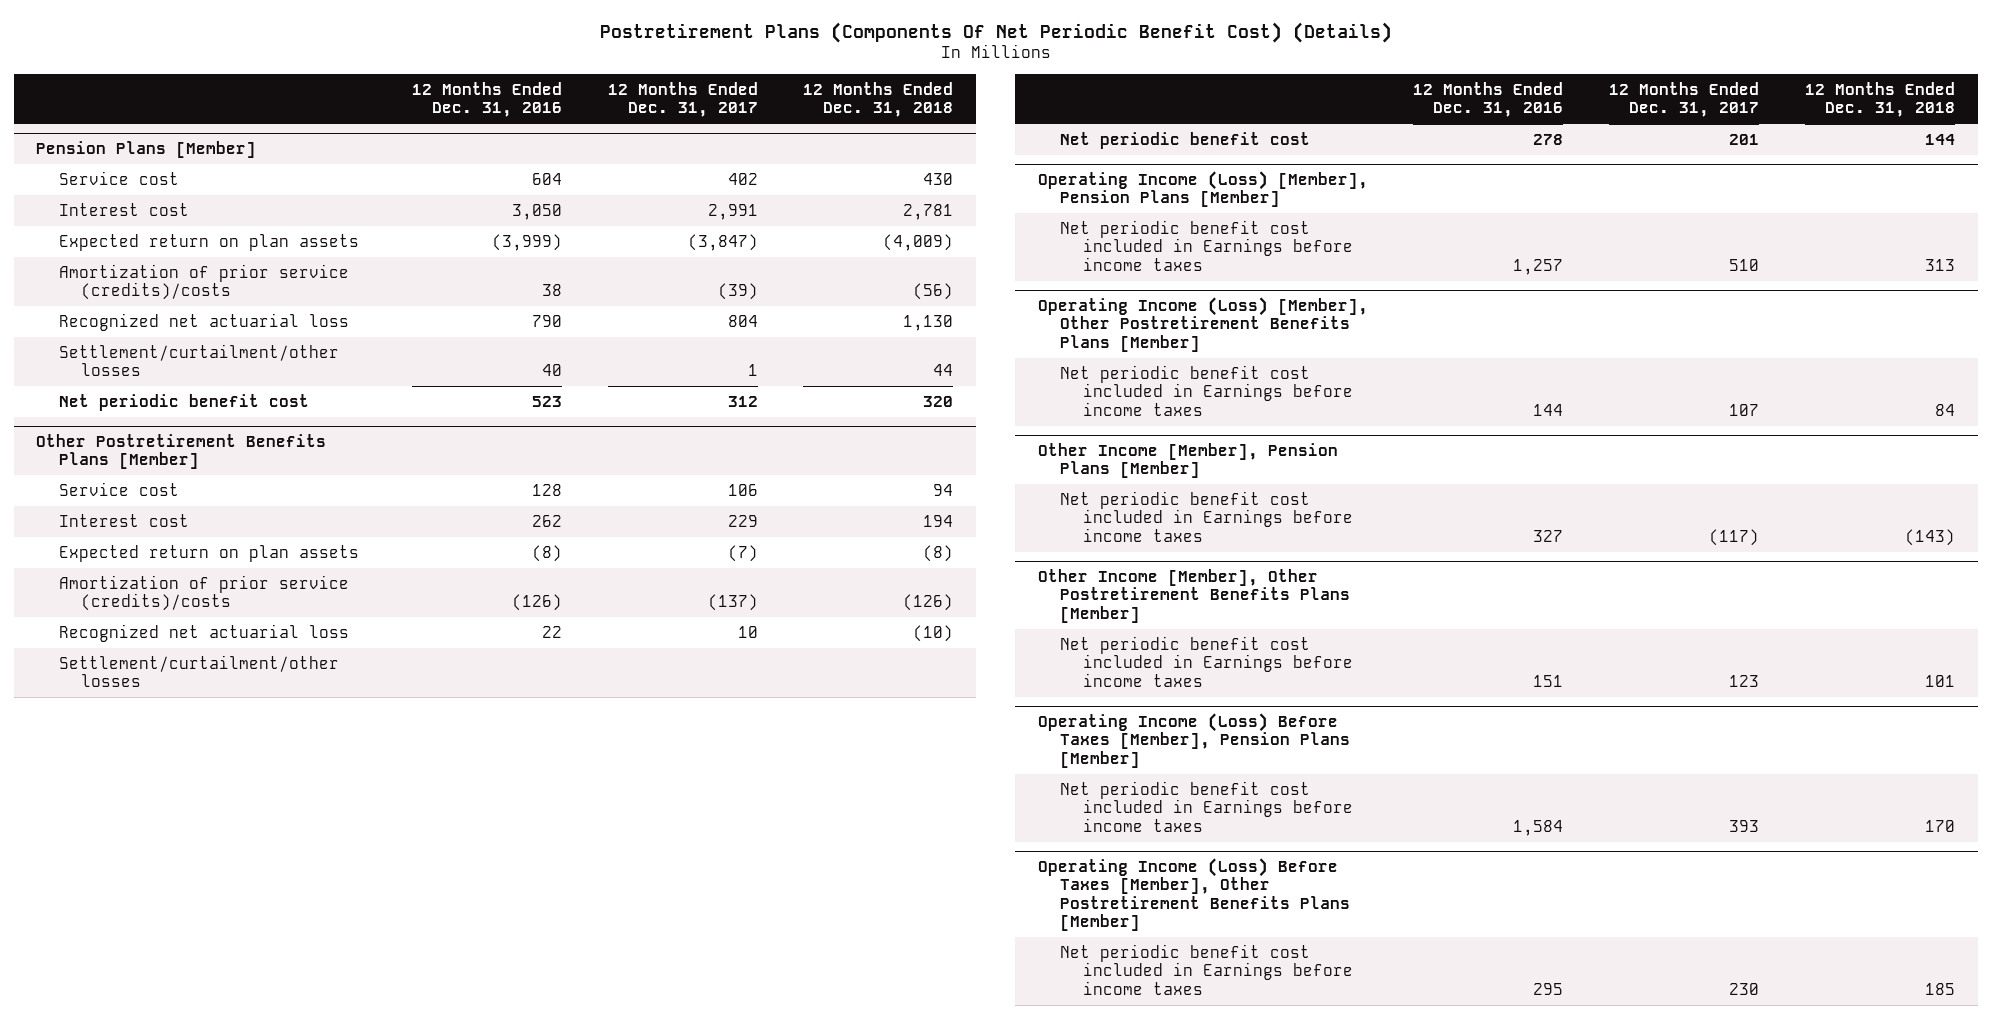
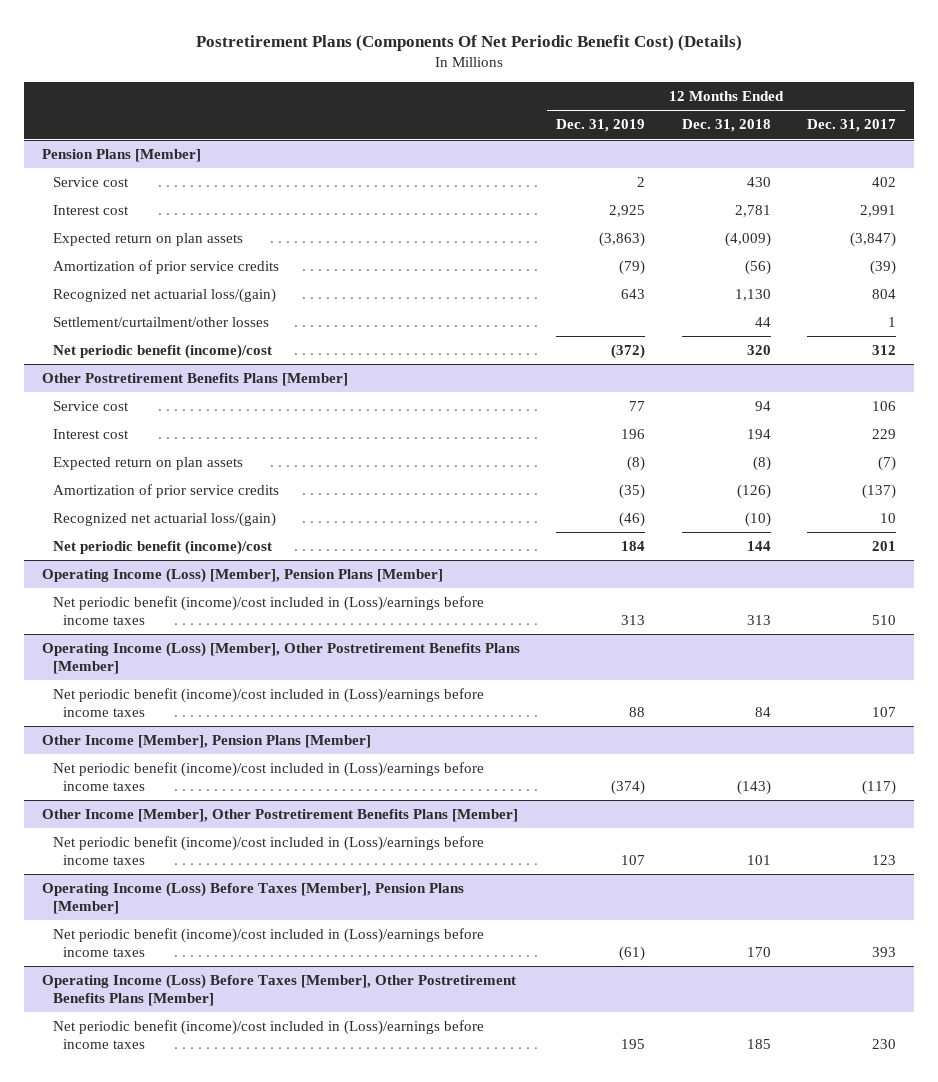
[412,81,563,118] 12 Months Ended Dec. 31, 2016 -> none
none -> [556,119,646,133] Dec. 31, 2019
[58,263,349,301] Amortization of prior service (credits)/costs -> [52,260,279,275] Amortization of prior service credits
[58,312,349,331] Recognized net actuarial loss -> [52,288,276,304] Recognized net actuarial loss/(gain)
[58,393,309,411] Net periodic benefit cost -> [52,344,272,360] Net periodic benefit (income)/cost
[58,654,339,688] Settlement/curtailment/other losses -> none
[58,574,349,612] Amortization of prior service (credits)/costs -> [52,484,279,499] Amortization of prior service credits
[58,623,349,642] Recognized net actuarial loss -> [52,512,276,528] Recognized net actuarial loss/(gain)
[1060,131,1311,149] Net periodic benefit cost -> [52,540,272,556] Net periodic benefit (income)/cost
[1060,219,1353,271] Net periodic benefit cost included in Earnings before income taxes -> [52,596,484,625] Net periodic benefit (income)/cost included in (Loss)/earnings before income taxes
[1060,364,1353,416] Net periodic benefit cost included in Earnings before income taxes -> [52,688,484,717] Net periodic benefit (income)/cost included in (Loss)/earnings before income taxes
[1060,490,1353,542] Net periodic benefit cost included in Earnings before income taxes -> [52,762,484,791] Net periodic benefit (income)/cost included in (Loss)/earnings before income taxes
[1060,635,1353,687] Net periodic benefit cost included in Earnings before income taxes -> [52,836,484,865] Net periodic benefit (income)/cost included in (Loss)/earnings before income taxes
[1060,780,1353,832] Net periodic benefit cost included in Earnings before income taxes -> [52,928,484,957] Net periodic benefit (income)/cost included in (Loss)/earnings before income taxes
[1060,943,1353,995] Net periodic benefit cost included in Earnings before income taxes -> [52,1020,484,1049] Net periodic benefit (income)/cost included in (Loss)/earnings before income taxes

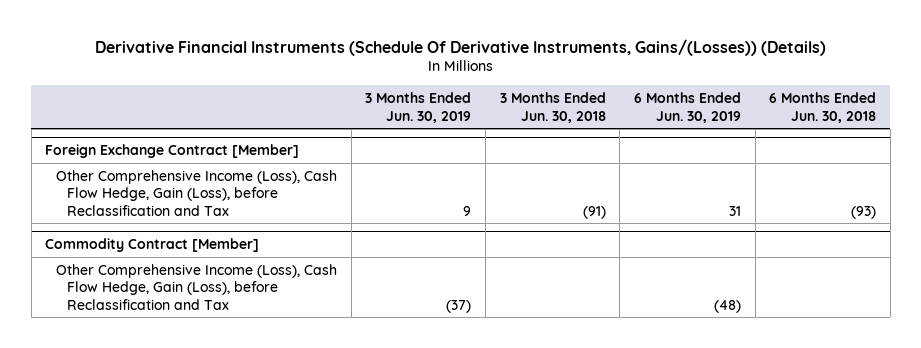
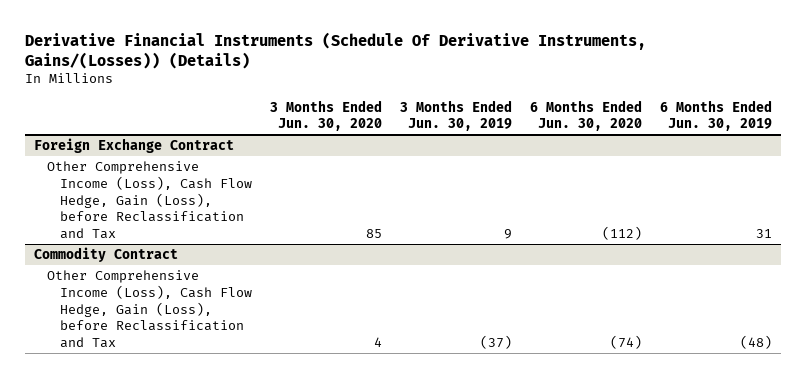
[499,92,606,123] 3 Months Ended Jun. 30, 2018 -> none
[769,92,877,123] 6 Months Ended Jun. 30, 2018 -> none
none -> [270,99,383,132] 3 Months Ended Jun. 30, 2020
none -> [529,99,642,132] 6 Months Ended Jun. 30, 2020
[45,144,300,159] Foreign Exchange Contract [Member] -> [34,138,235,154] Foreign Exchange Contract
[45,238,260,253] Commodity Contract [Member] -> [34,247,179,263] Commodity Contract

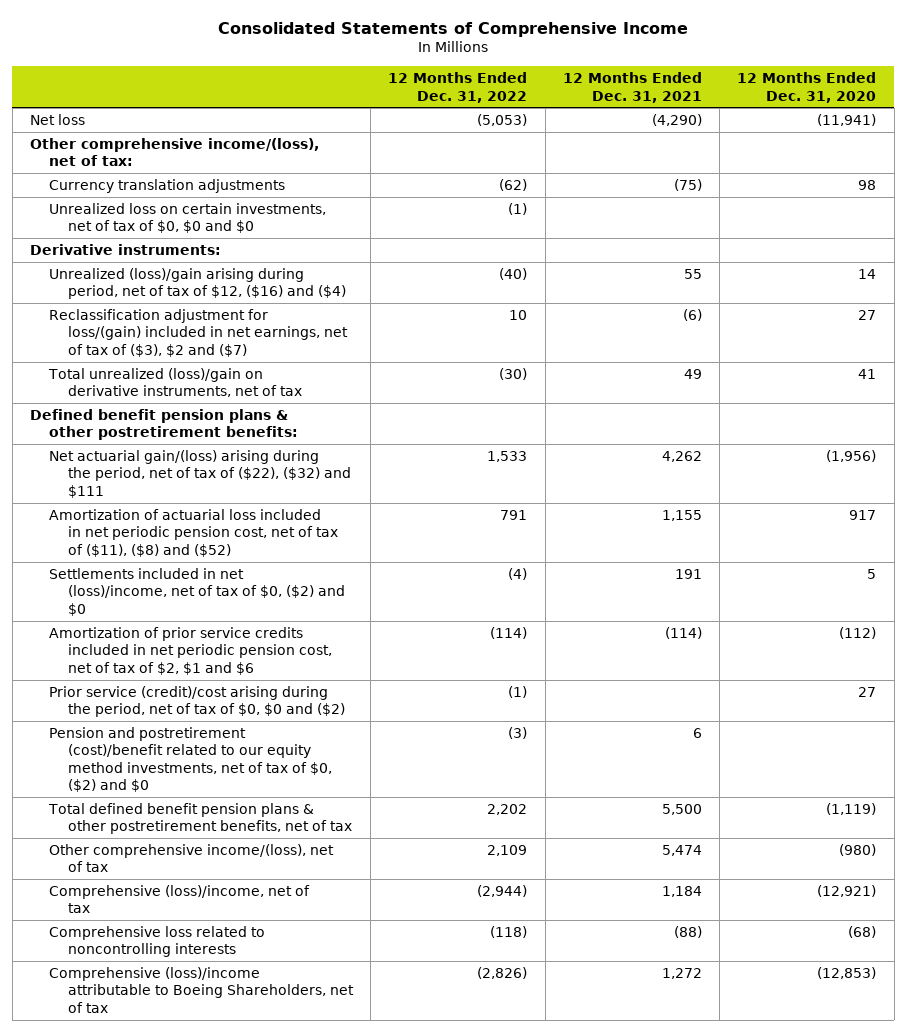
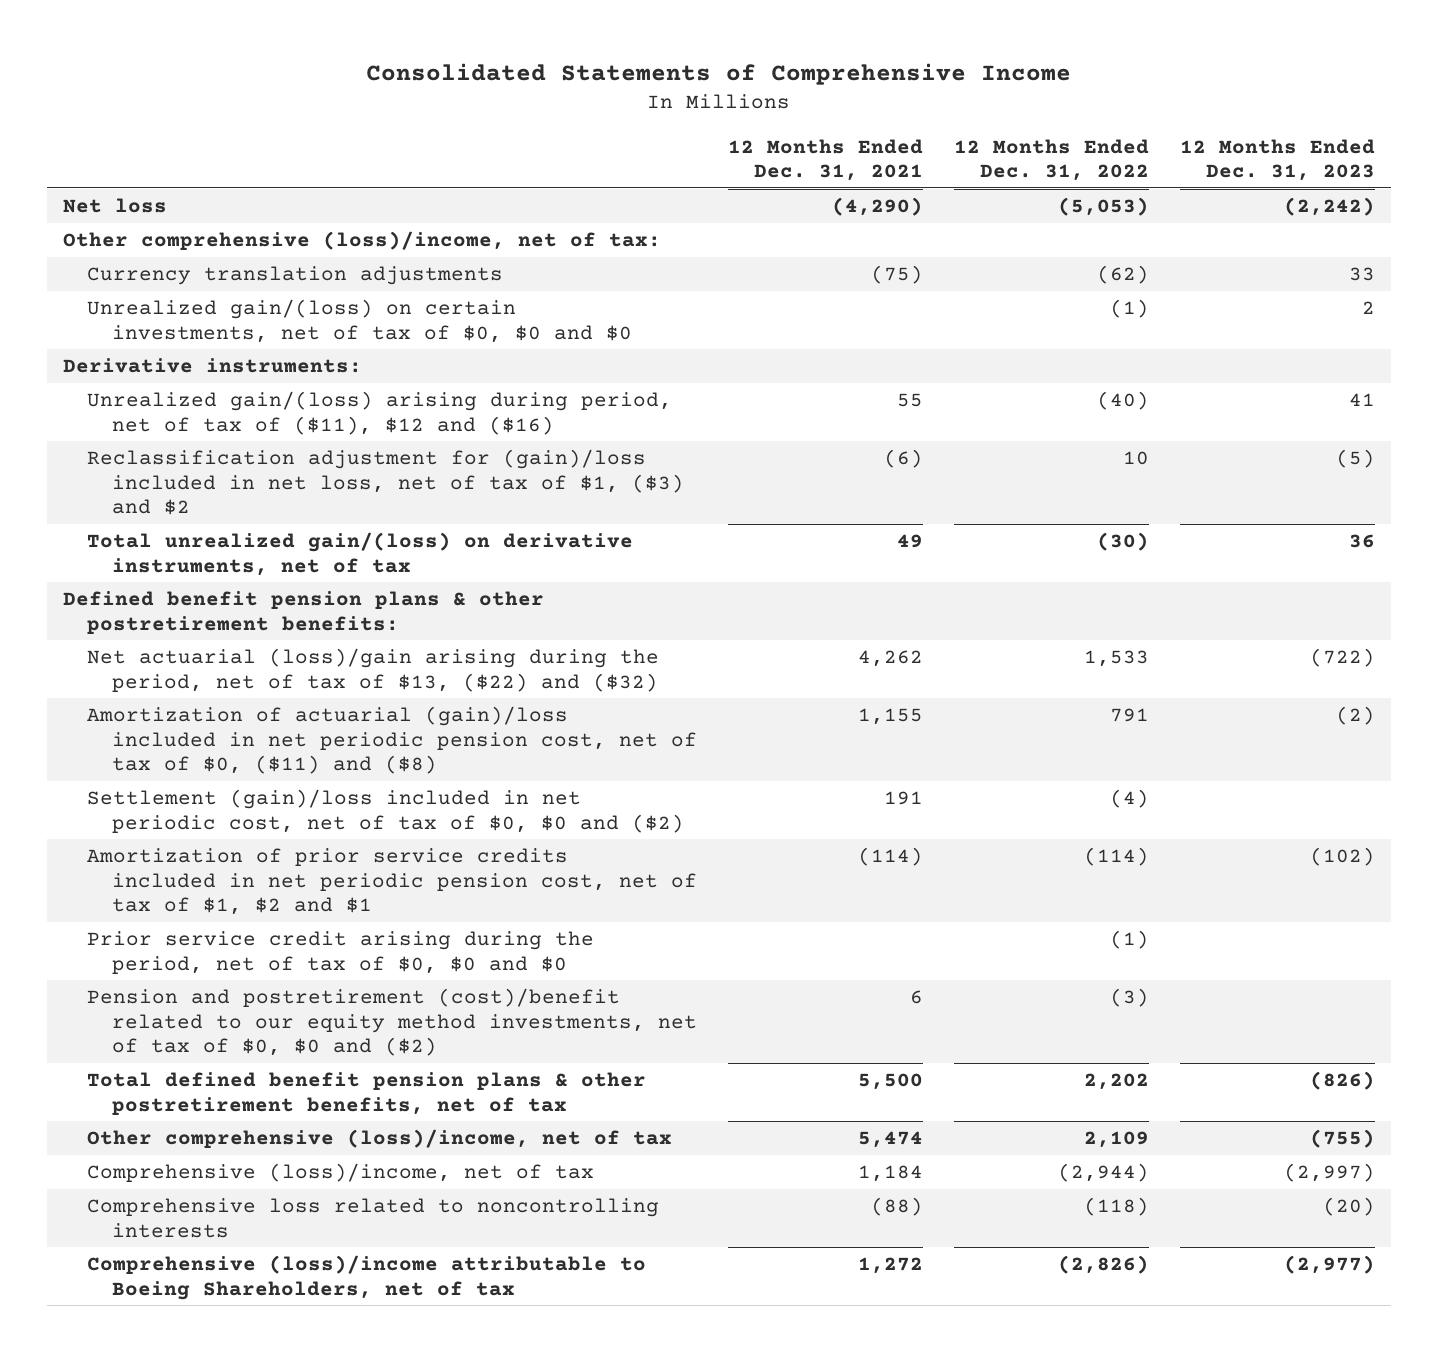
[737,72,877,103] 12 Months Ended Dec. 31, 2020 -> none
none -> [1180,138,1376,182] 12 Months Ended Dec. 31, 2023
[30,137,320,167] Other comprehensive income/(loss), net of tax: -> [62,231,661,251] Other comprehensive (loss)/income, net of tax:
[49,202,327,234] Unrealized loss on certain investments, net of tax of $0, $0 and $0 -> [87,299,632,343] Unrealized gain/(loss) on certain investments, net of tax of $0, $0 and $0
[49,267,347,300] Unrealized (loss)/gain arising during period, net of tax of $12, ($16) and ($4) -> [87,391,673,435] Unrealized gain/(loss) arising during period, net of tax of ($11), $12 and ($16)
[49,308,349,357] Reclassification adjustment for loss/(gain) included in net earnings, net of tax of ($3), $2 and ($7) -> [87,449,684,516] Reclassification adjustment for (gain)/loss included in net loss, net of tax of $1, ($3) and $2
[48,367,303,398] Total unrealized (loss)/gain on derivative instruments, net of tax -> [87,532,634,576] Total unrealized gain/(loss) on derivative instruments, net of tax
[49,449,352,498] Net actuarial gain/(loss) arising during the period, net of tax of ($22), ($32) and $111 -> [87,648,660,692] Net actuarial (loss)/gain arising during the period, net of tax of $13, ($22) and ($32)
[49,508,339,557] Amortization of actuarial loss included in net periodic pension cost, net of tax of ($11), ($8) and ($52) -> [87,706,697,775] Amortization of actuarial (gain)/loss included in net periodic pension cost, net of tax of $0, ($11) and ($8)
[49,567,346,616] Settlements included in net (loss)/income, net of tax of $0, ($2) and $0 -> [87,789,684,833] Settlement (gain)/loss included in net periodic cost, net of tax of $0, $0 and ($2)
[49,626,333,675] Amortization of prior service credits included in net periodic pension cost, net of tax of $2, $1 and $6 -> [87,848,697,916] Amortization of prior service credits included in net periodic pension cost, net of tax of $1, $2 and $1
[49,685,346,718] Prior service (credit)/cost arising during the period, net of tax of $0, $0 and ($2) -> [87,931,595,974] Prior service credit arising during the period, net of tax of $0, $0 and $0
[49,726,333,793] Pension and postretirement (cost)/benefit related to our equity method investments, net of tax of $0, ($2) and $0 -> [87,988,697,1057] Pension and postretirement (cost)/benefit related to our equity method investments, net of tax of $0, $0 and ($2)
[49,843,335,873] Other comprehensive income/(loss), net of tax -> [87,1129,673,1149] Other comprehensive (loss)/income, net of tax

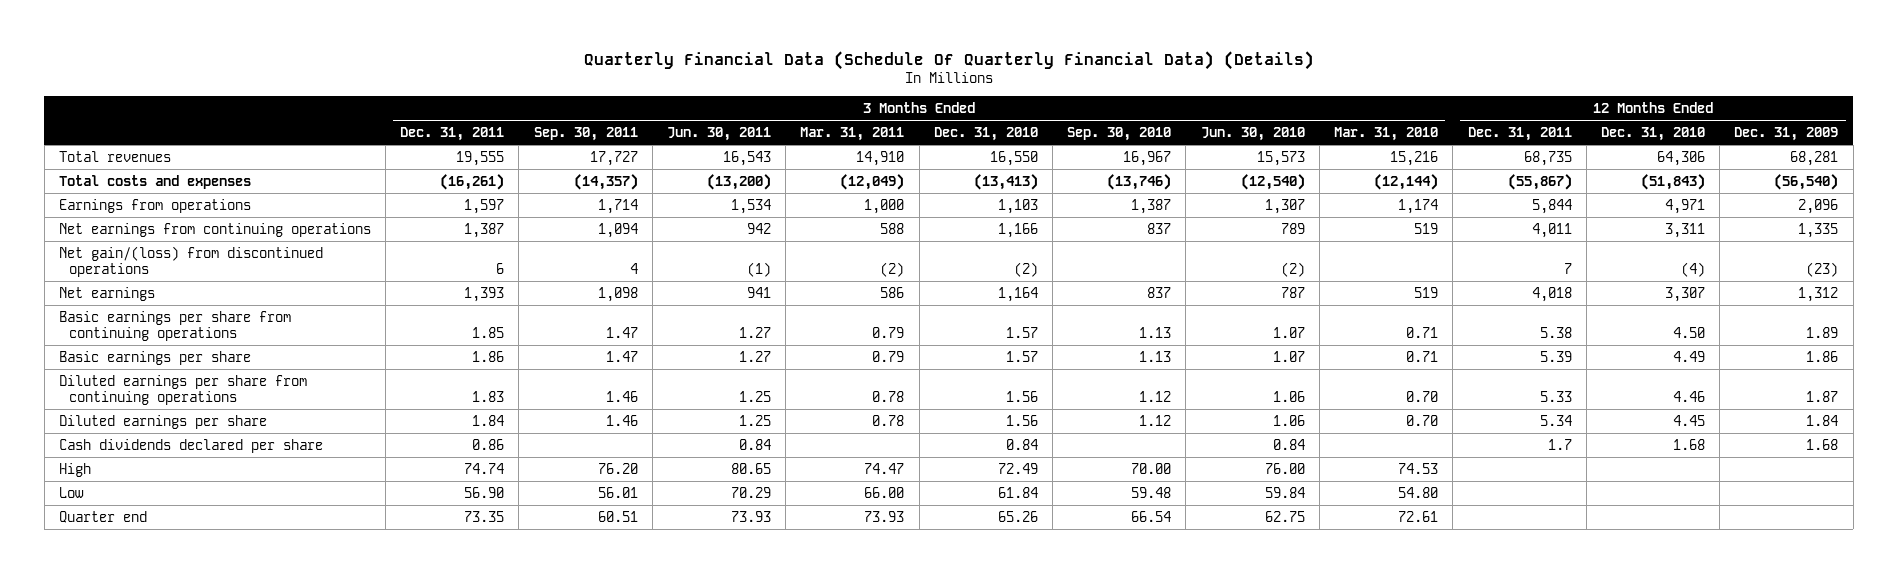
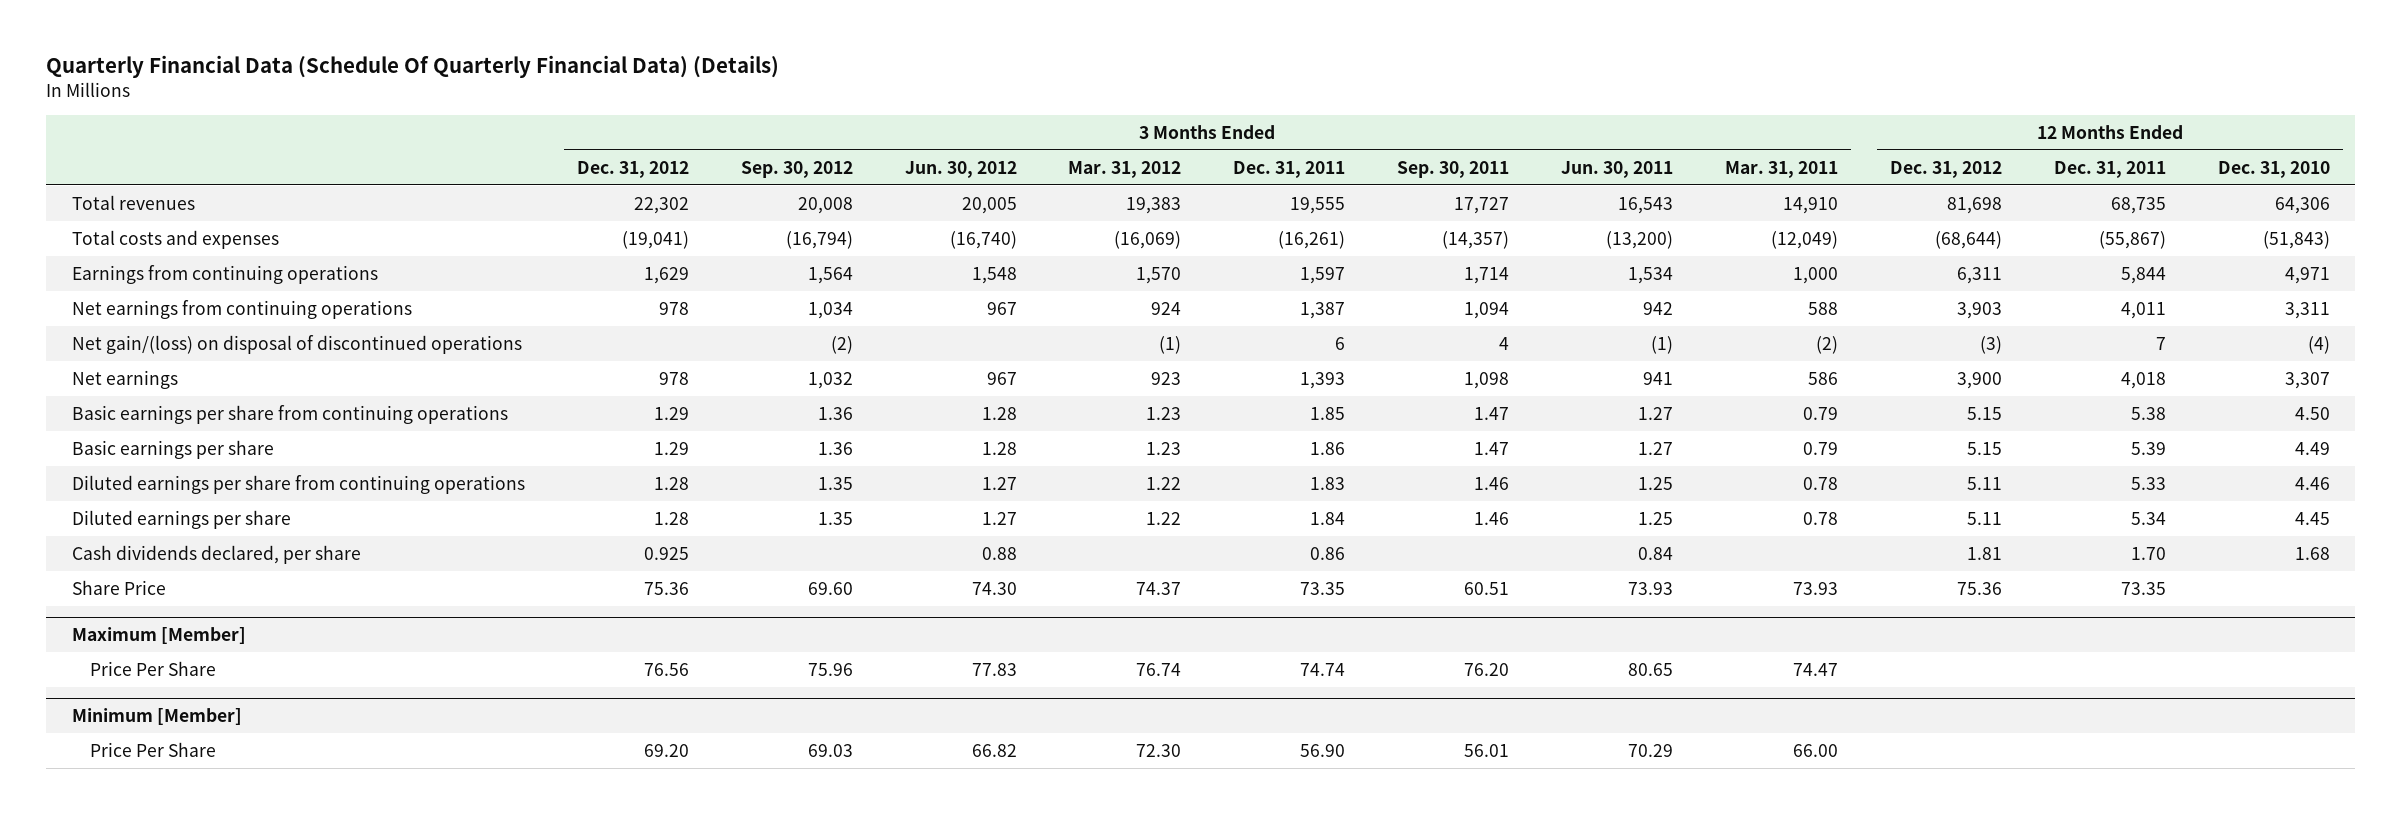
[933,126,1038,141] Dec. 31, 2010 -> none
[1067,126,1172,141] Sep. 30, 2010 -> none
[1200,126,1305,141] Jun. 30, 2010 -> none
[1334,126,1439,141] Mar. 31, 2010 -> none
[1734,126,1839,141] Dec. 31, 2009 -> none
none -> [576,160,689,178] Dec. 31, 2012
none -> [740,160,853,178] Sep. 30, 2012
none -> [904,160,1017,178] Jun. 30, 2012
none -> [1068,160,1182,178] Mar. 31, 2012
none -> [1889,160,2002,178] Dec. 31, 2012
[58,198,251,213] Earnings from operations -> [71,264,378,284] Earnings from continuing operations
[58,245,323,278] Net gain/(loss) from discontinued operations -> [71,334,522,354] Net gain/(loss) on disposal of discontinued operations
[58,510,147,523] Quarter end -> none
[58,438,323,453] Cash dividends declared per share -> [71,544,361,564] Cash dividends declared, per share
[1547,438,1572,450] 1.7 -> [2130,546,2166,560] 1.70
none -> [71,579,166,595] Share Price
none -> [71,627,246,645] Maximum [Member]
[58,462,91,477] High -> [89,660,216,676] Price Per Share
none -> [71,708,242,726] Minimum [Member]
[58,486,84,498] Low -> [89,741,216,757] Price Per Share

